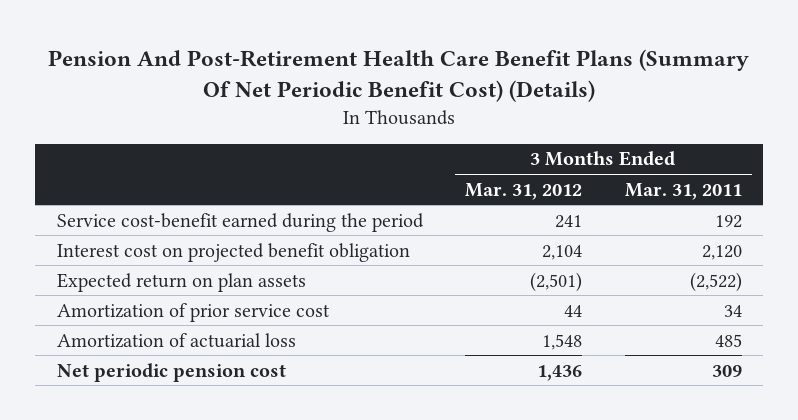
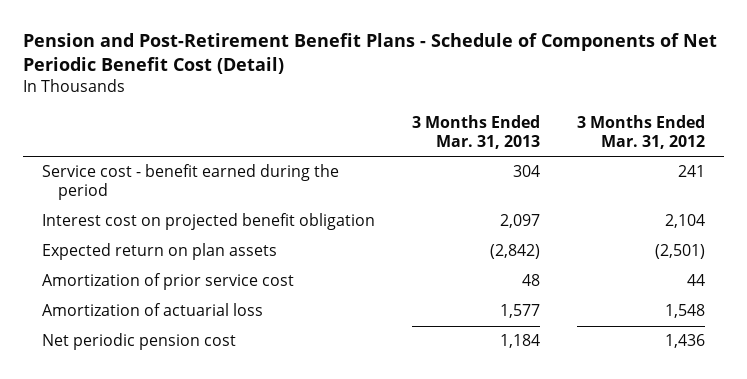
[48,49,750,103] Pension And Post-Retirement Health Care Benefit Plans (Summary Of Net Periodic Benefit Cost) (Details) -> [23,33,718,75] Pension and Post-Retirement Benefit Plans - Schedule of Components of Net Periodic Benefit Cost (Detail)
[624,182,742,200] Mar. 31, 2011 -> none
none -> [411,114,540,149] 3 Months Ended Mar. 31, 2013
[56,212,424,232] Service cost-benefit earned during the period -> [41,164,339,201] Service cost - benefit earned during the period

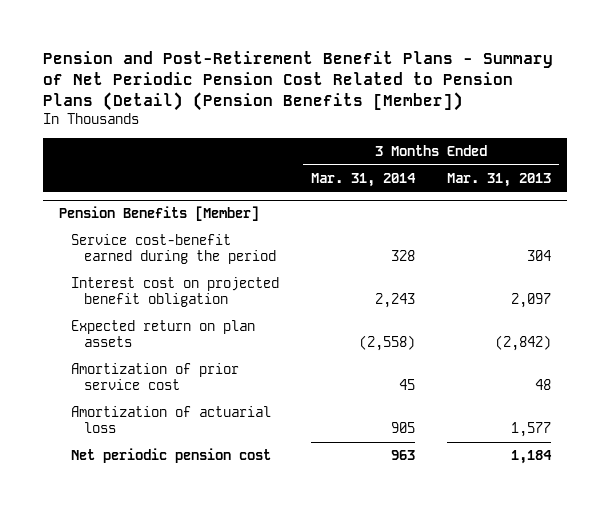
[23,33,718,75] Pension and Post-Retirement Benefit Plans - Schedule of Components of Net Periodic Benefit Cost (Detail) -> [42,50,553,111] Pension and Post-Retirement Benefit Plans - Summary of Net Periodic Pension Cost Related to Pension Plans (Detail) (Pension Benefits [Member])
[577,114,706,149] 3 Months Ended Mar. 31, 2012 -> none
none -> [311,172,417,187] Mar. 31, 2014
none -> [58,206,259,222] Pension Benefits [Member]
[41,164,339,201] Service cost - benefit earned during the period -> [71,234,277,265] Service cost-benefit earned during the period

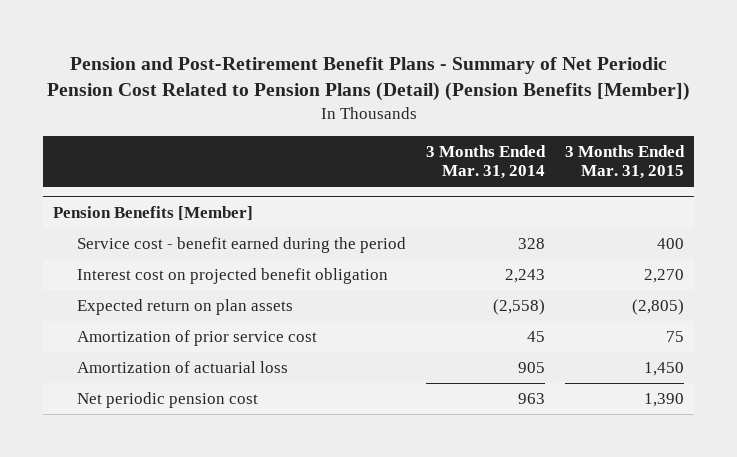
[446,172,551,187] Mar. 31, 2013 -> none
none -> [565,144,686,180] 3 Months Ended Mar. 31, 2015
[71,234,277,265] Service cost-benefit earned during the period -> [77,236,407,253] Service cost - benefit earned during the period

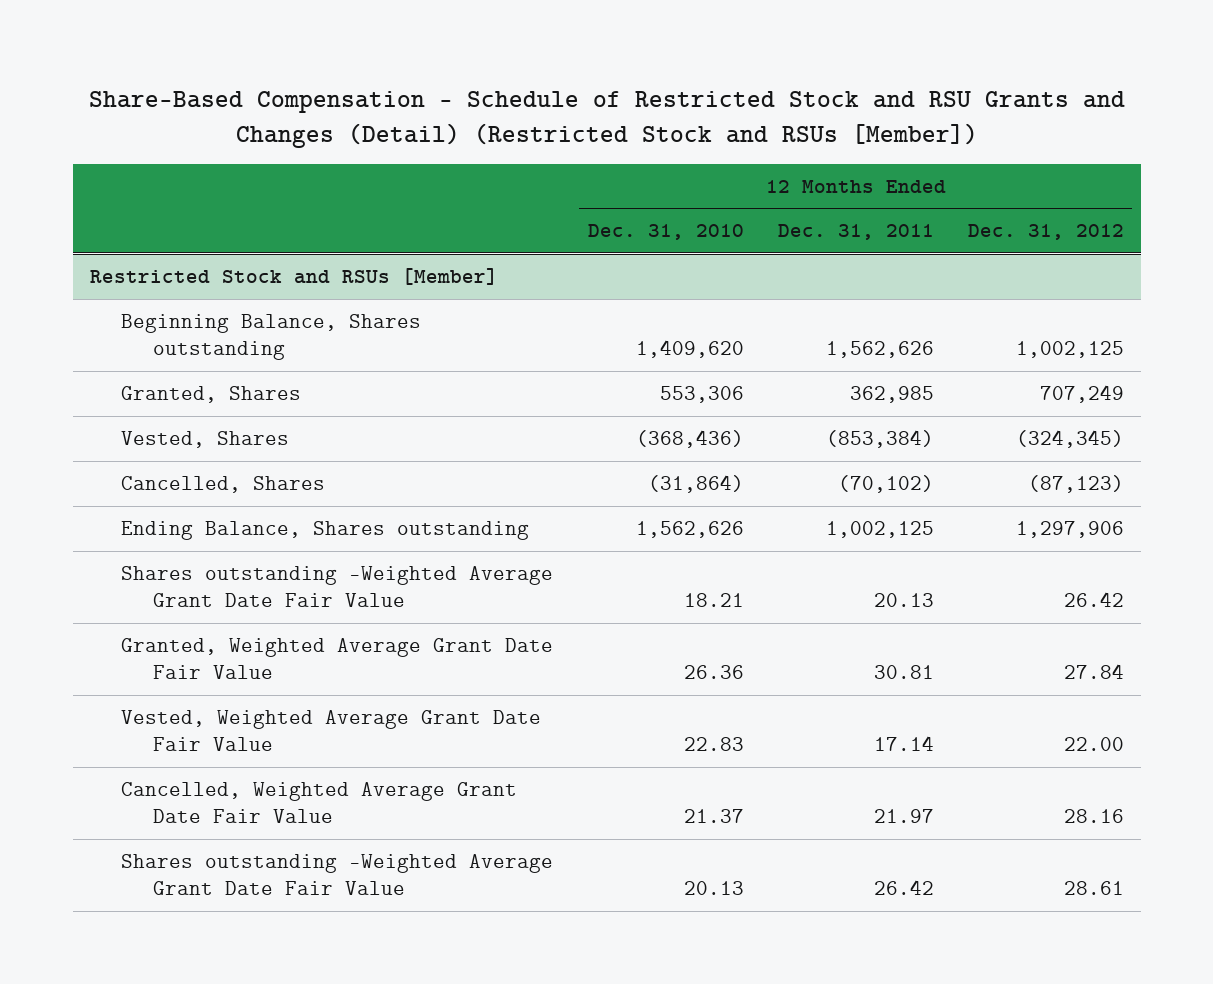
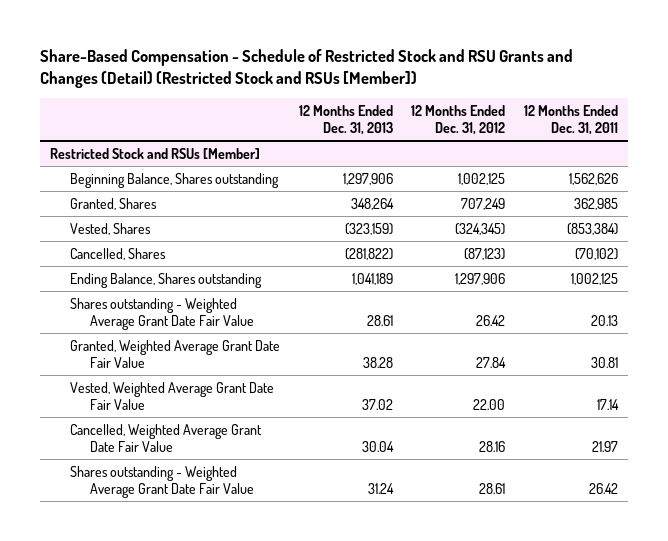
[587,224,744,241] Dec. 31, 2010 -> none
none -> [298,104,393,135] 12 Months Ended Dec. 31, 2013
[121,566,554,608] Shares outstanding -Weighted Average Grant Date Fair Value -> [69,297,254,330] Shares outstanding - Weighted Average Grant Date Fair Value
[121,854,554,896] Shares outstanding -Weighted Average Grant Date Fair Value -> [69,465,254,498] Shares outstanding - Weighted Average Grant Date Fair Value

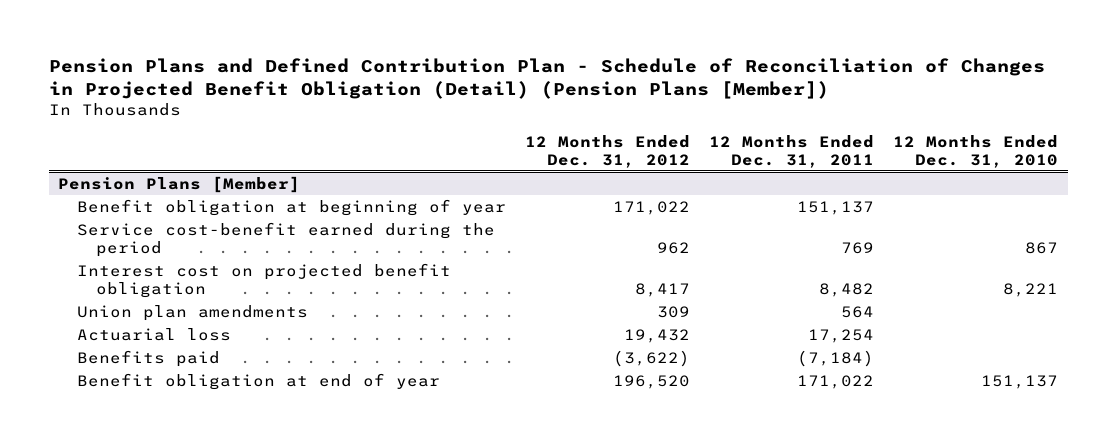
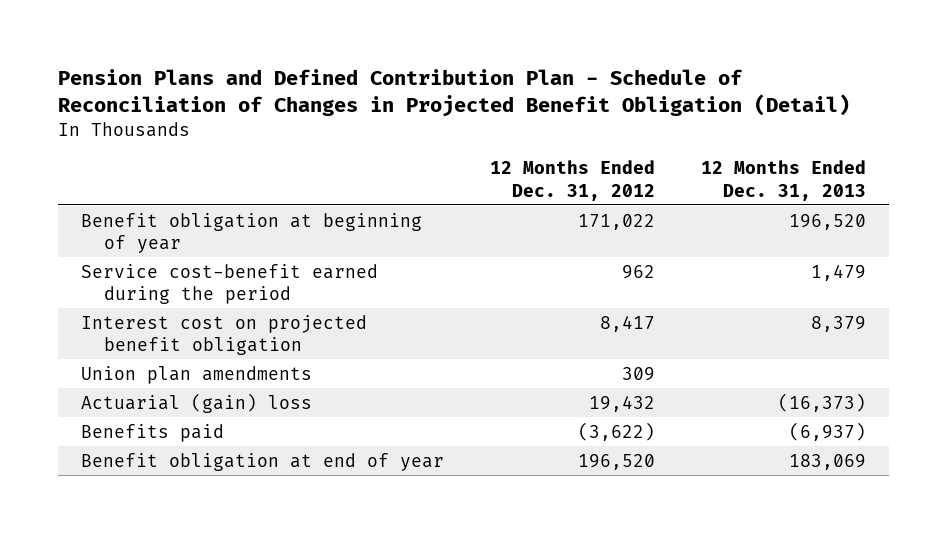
[48,57,1045,99] Pension Plans and Defined Contribution Plan - Schedule of Reconciliation of Changes in Projected Benefit Obligation (Detail) (Pension Plans [Member]) -> [57,68,850,118] Pension Plans and Defined Contribution Plan - Schedule of Reconciliation of Changes in Projected Benefit Obligation (Detail)
[709,134,875,168] 12 Months Ended Dec. 31, 2011 -> none
[893,134,1059,168] 12 Months Ended Dec. 31, 2010 -> none
none -> [701,160,867,201] 12 Months Ended Dec. 31, 2013
[58,175,301,193] Pension Plans [Member] -> none
[76,327,231,341] Actuarial loss -> [80,392,312,413] Actuarial (gain) loss

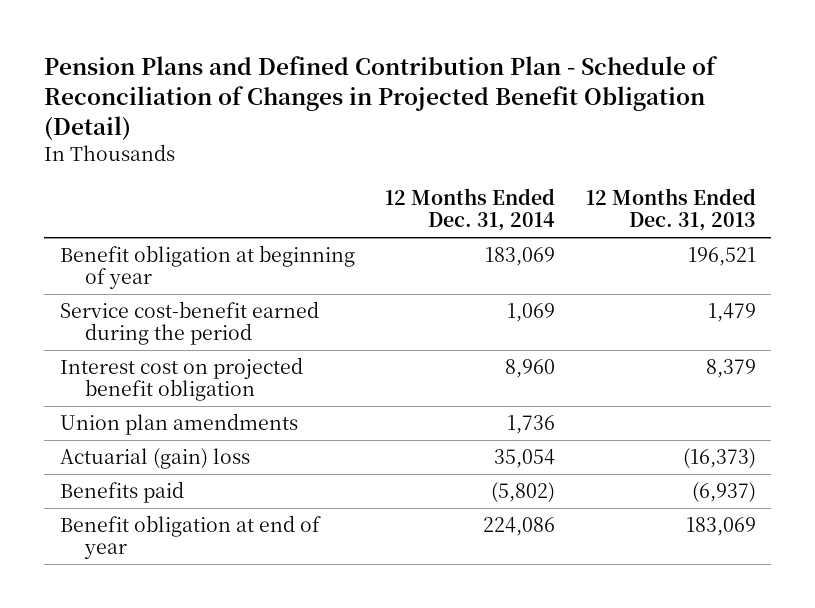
[489,160,655,201] 12 Months Ended Dec. 31, 2012 -> none
none -> [385,187,556,232] 12 Months Ended Dec. 31, 2014
[789,213,867,230] 196,520 -> [687,247,756,267] 196,521

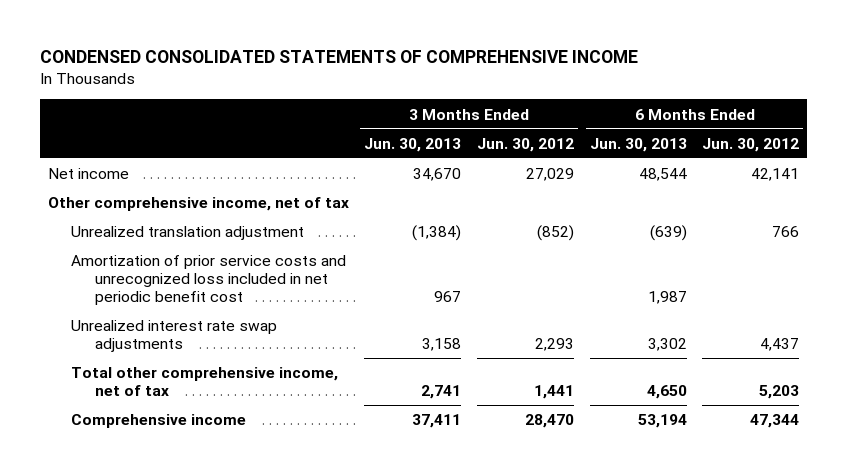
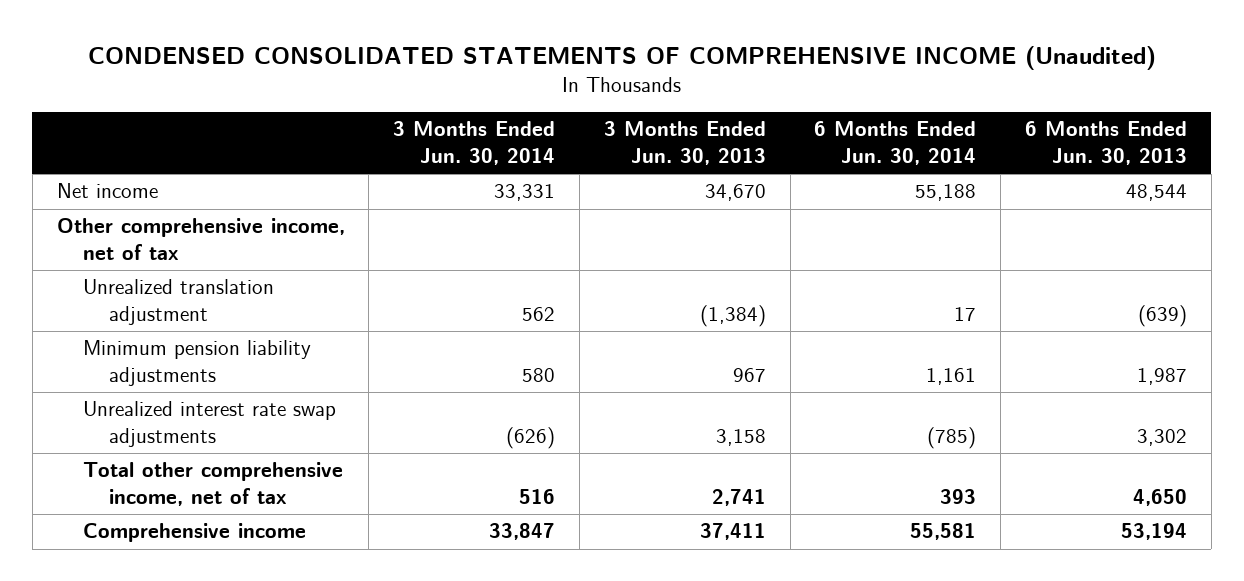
[39,50,638,64] CONDENSED CONSOLIDATED STATEMENTS OF COMPREHENSIVE INCOME -> [87,46,1156,71] CONDENSED CONSOLIDATED STATEMENTS OF COMPREHENSIVE INCOME (Unaudited)
[476,137,574,152] Jun. 30, 2012 -> none
[702,137,800,152] Jun. 30, 2012 -> none
none -> [393,121,556,165] 3 Months Ended Jun. 30, 2014
none -> [814,121,977,165] 6 Months Ended Jun. 30, 2014
[71,255,347,306] Amortization of prior service costs and unrecognized loss included in net periodic benefit cost -> [82,340,311,386] Minimum pension liability adjustments

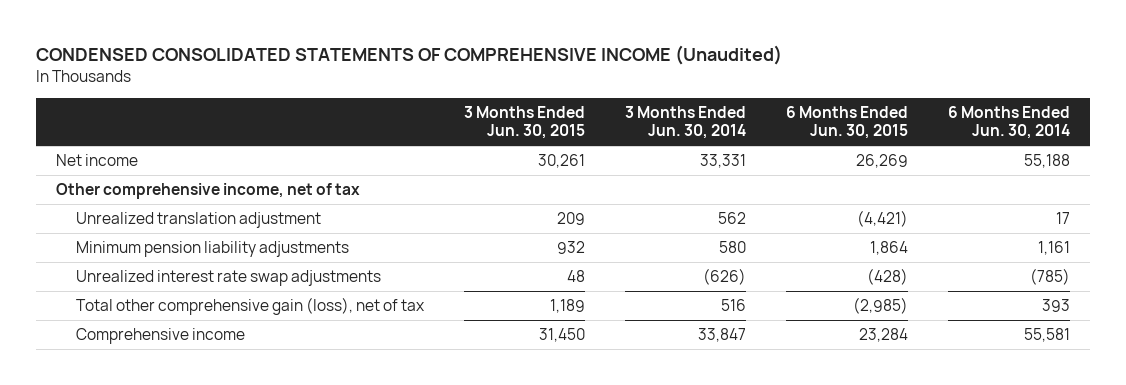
[603,121,766,165] 3 Months Ended Jun. 30, 2013 -> none
[1024,121,1187,165] 6 Months Ended Jun. 30, 2013 -> none
none -> [463,105,585,140] 3 Months Ended Jun. 30, 2015
none -> [785,105,908,140] 6 Months Ended Jun. 30, 2015
[82,462,343,506] Total other comprehensive income, net of tax -> [75,297,425,316] Total other comprehensive gain (loss), net of tax

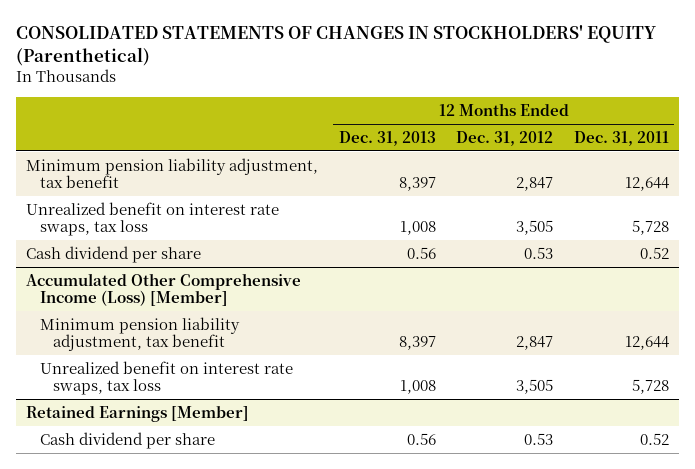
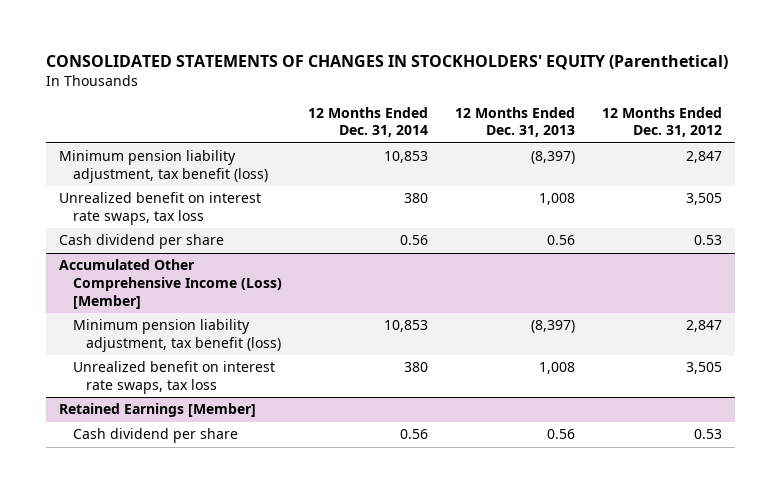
[573,131,669,147] Dec. 31, 2011 -> none
none -> [308,106,429,138] 12 Months Ended Dec. 31, 2014
[25,157,318,189] Minimum pension liability adjustment, tax benefit -> [59,150,268,183] Minimum pension liability adjustment, tax benefit (loss)
[398,177,436,192] 8,397 -> [530,151,575,165] (8,397)
[39,316,240,352] Minimum pension liability adjustment, tax benefit -> [72,319,282,352] Minimum pension liability adjustment, tax benefit (loss)
[398,336,436,351] 8,397 -> [530,320,575,334] (8,397)

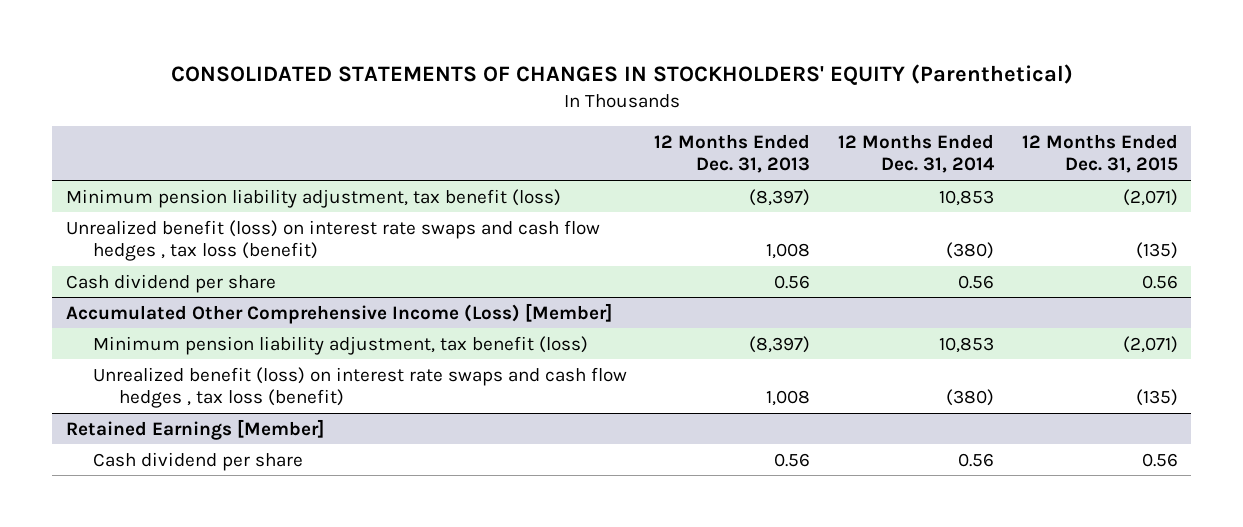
[601,106,722,138] 12 Months Ended Dec. 31, 2012 -> none
none -> [1021,133,1178,174] 12 Months Ended Dec. 31, 2015
[59,192,262,225] Unrealized benefit on interest rate swaps, tax loss -> [65,219,600,262] Unrealized benefit (loss) on interest rate swaps and cash flow hedges , tax loss (benefit)
[404,193,429,204] 380 -> [945,242,994,260] (380)
[72,361,275,394] Unrealized benefit on interest rate swaps, tax loss -> [92,366,627,409] Unrealized benefit (loss) on interest rate swaps and cash flow hedges , tax loss (benefit)
[404,362,429,373] 380 -> [945,389,994,407] (380)

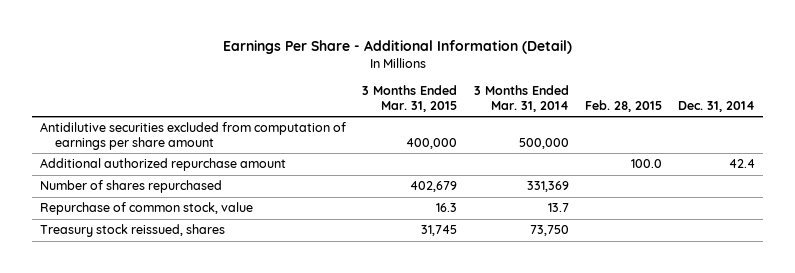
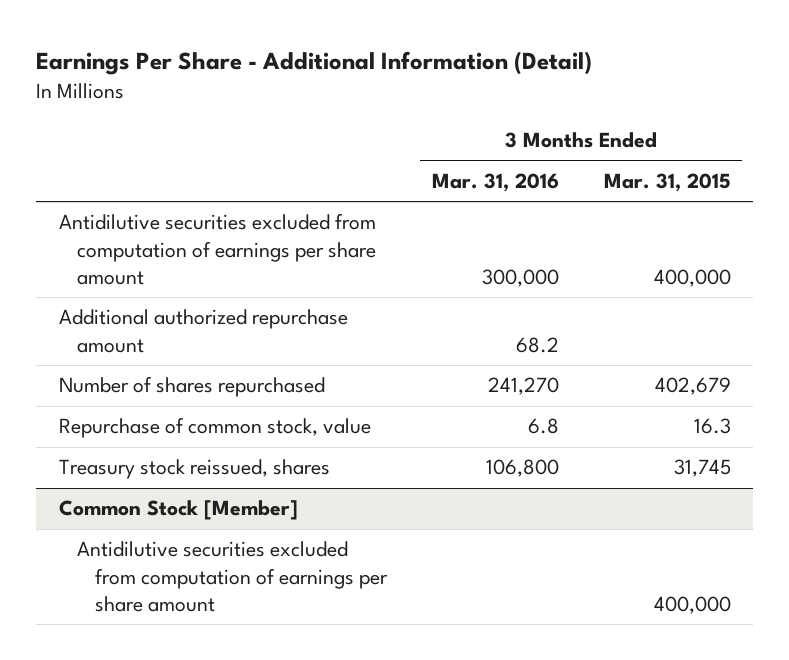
[473,85,569,112] 3 Months Ended Mar. 31, 2014 -> none
[584,99,662,112] Feb. 28, 2015 -> none
[678,100,756,112] Dec. 31, 2014 -> none
none -> [431,172,559,192] Mar. 31, 2016
none -> [58,500,298,521] Common Stock [Member]
none -> [76,541,388,612] Antidilutive securities excluded from computation of earnings per share amount

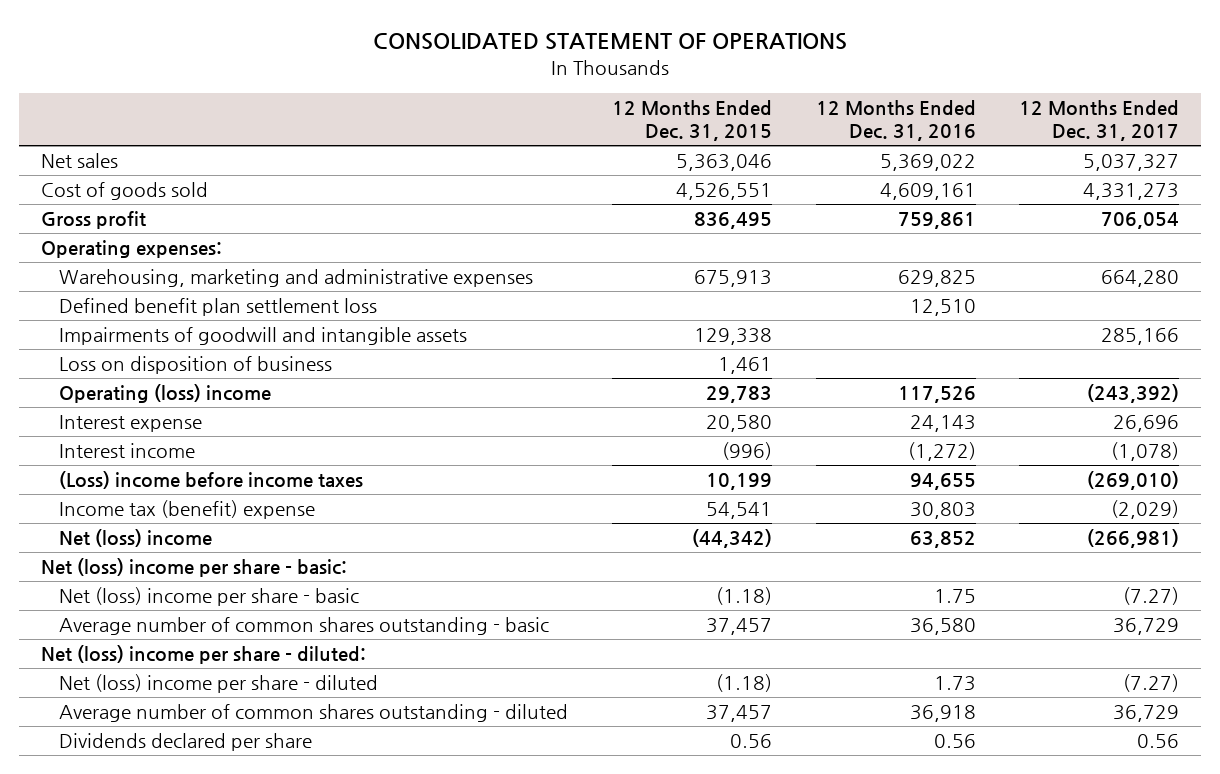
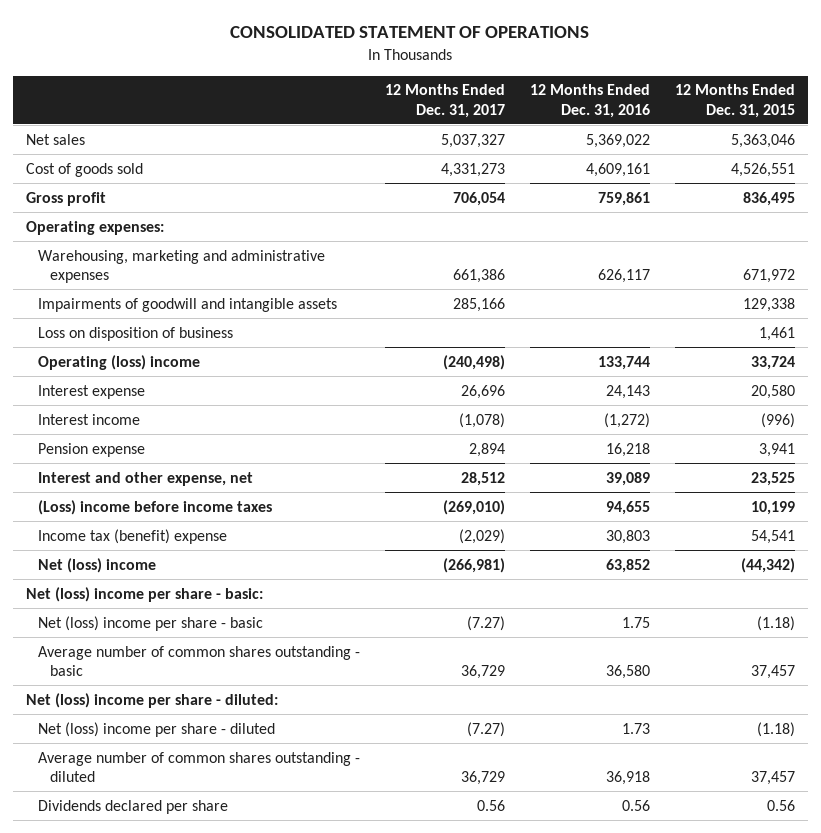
[58,298,377,317] Defined benefit plan settlement loss -> none
[693,270,772,288] 675,913 -> [743,268,796,283] 671,972
[897,270,976,288] 629,825 -> [598,268,651,283] 626,117
[1101,270,1180,288] 664,280 -> [452,268,505,283] 661,386
[705,386,772,404] 29,783 -> [751,355,796,370] 33,724
[897,386,976,404] 117,526 -> [598,355,651,370] 133,744
[1087,384,1180,404] (243,392) -> [442,354,505,370] (240,498)
none -> [37,442,145,457] Pension expense
none -> [37,471,253,486] Interest and other expense, net

